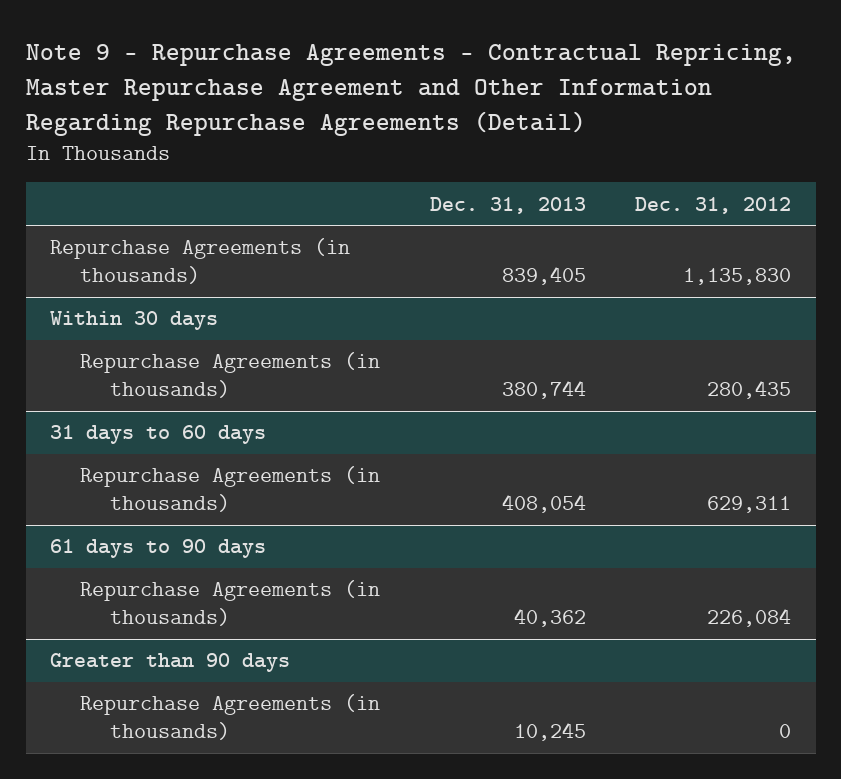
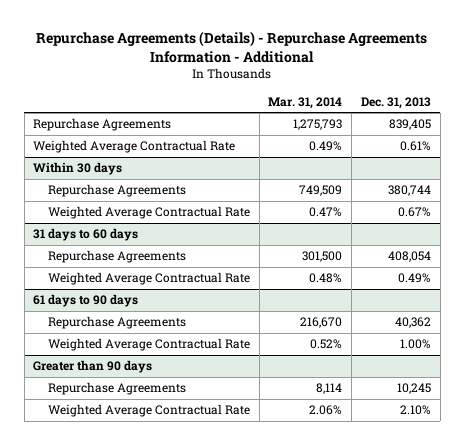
[25,44,796,136] Note 9 - Repurchase Agreements - Contractual Repricing, Master Repurchase Agreement and Other Information Regarding Repurchase Agreements (Detail) -> [36,31,428,63] Repurchase Agreements (Details) - Repurchase Agreements Information - Additional
[634,196,791,214] Dec. 31, 2012 -> none
none -> [268,96,343,109] Mar. 31, 2014
[50,238,351,284] Repurchase Agreements (in thousands) -> [33,118,172,132] Repurchase Agreements
none -> [33,140,236,154] Weighted Average Contractual Rate
[80,352,381,398] Repurchase Agreements (in thousands) -> [47,184,186,198] Repurchase Agreements
none -> [47,206,250,220] Weighted Average Contractual Rate
[80,466,381,512] Repurchase Agreements (in thousands) -> [47,250,186,264] Repurchase Agreements
none -> [47,272,250,286] Weighted Average Contractual Rate
[80,580,381,626] Repurchase Agreements (in thousands) -> [47,316,186,330] Repurchase Agreements
none -> [47,338,250,352] Weighted Average Contractual Rate
[80,694,381,740] Repurchase Agreements (in thousands) -> [47,382,186,396] Repurchase Agreements
none -> [47,404,250,418] Weighted Average Contractual Rate

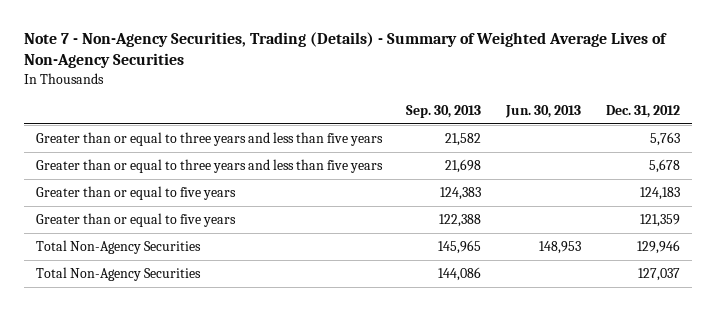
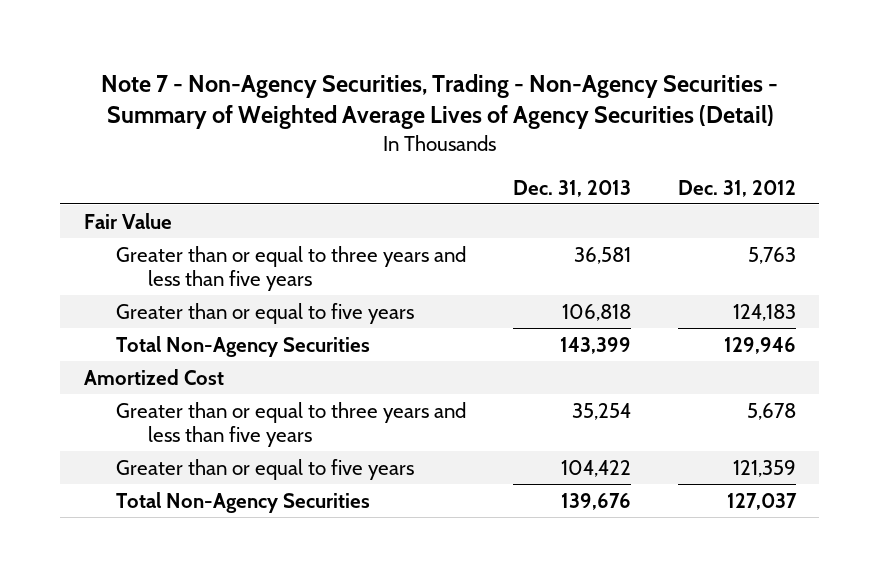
[23,32,667,69] Note 7 - Non-Agency Securities, Trading (Details) - Summary of Weighted Average Lives of Non-Agency Securities -> [100,73,778,130] Note 7 - Non-Agency Securities, Trading - Non-Agency Securities - Summary of Weighted Average Lives of Agency Securities (Detail)
[406,104,482,118] Sep. 30, 2013 -> none
[505,104,582,118] Jun. 30, 2013 -> none
none -> [512,179,631,197] Dec. 31, 2013
none -> [83,212,172,229] Fair Value
none -> [83,368,224,385] Amortized Cost
[35,158,383,173] Greater than or equal to three years and less than five years -> [115,401,466,447] Greater than or equal to three years and less than five years
[35,212,236,227] Greater than or equal to five years -> [115,458,414,480] Greater than or equal to five years

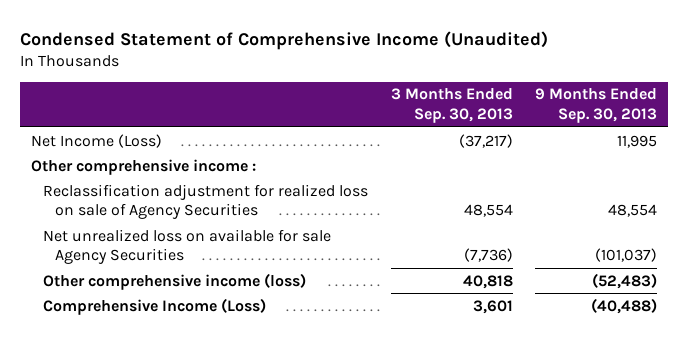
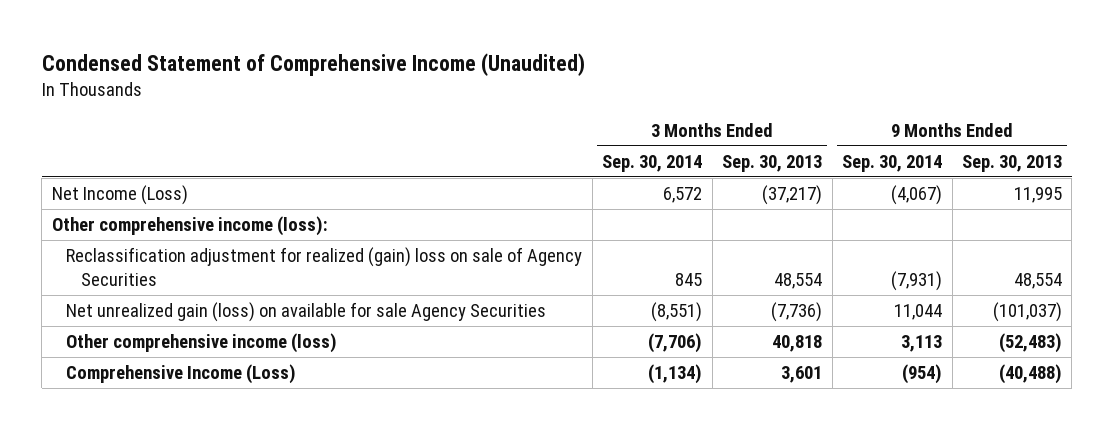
none -> [602,154,703,172] Sep. 30, 2014
none -> [842,154,943,172] Sep. 30, 2014
[31,158,257,175] Other comprehensive income : -> [51,216,328,237] Other comprehensive income (loss):
[43,183,369,220] Reclassification adjustment for realized loss on sale of Agency Securities -> [66,247,583,287] Reclassification adjustment for realized (gain) loss on sale of Agency Securities
[43,228,332,265] Net unrealized loss on available for sale Agency Securities -> [66,302,547,323] Net unrealized gain (loss) on available for sale Agency Securities

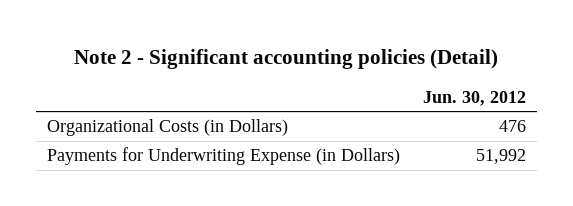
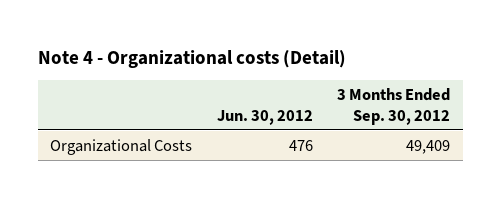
[74,49,499,70] Note 2 - Significant accounting policies (Detail) -> [38,49,347,68] Note 4 - Organizational costs (Detail)
none -> [337,88,451,125] 3 Months Ended Sep. 30, 2012
[47,147,401,166] Payments for Underwriting Expense (in Dollars) -> none
[47,119,289,137] Organizational Costs (in Dollars) -> [50,138,193,155] Organizational Costs

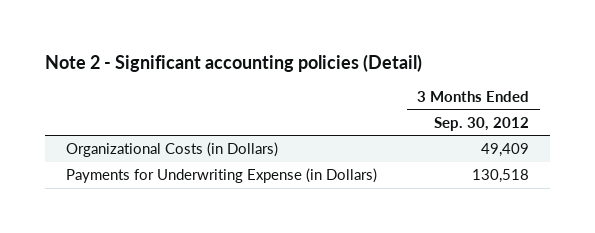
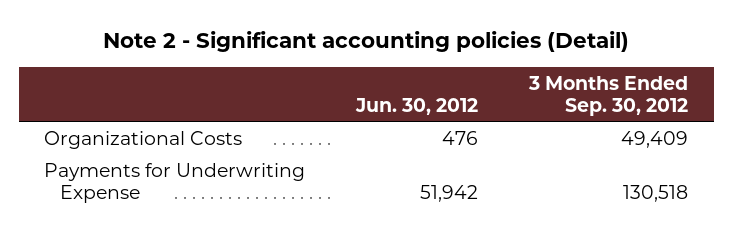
none -> [355,97,479,115] Jun. 30, 2012
[65,142,278,158] Organizational Costs (in Dollars) -> [44,130,243,149] Organizational Costs
[65,168,377,184] Payments for Underwriting Expense (in Dollars) -> [44,162,306,203] Payments for Underwriting Expense

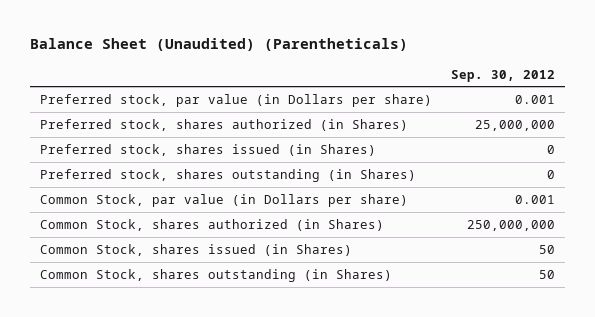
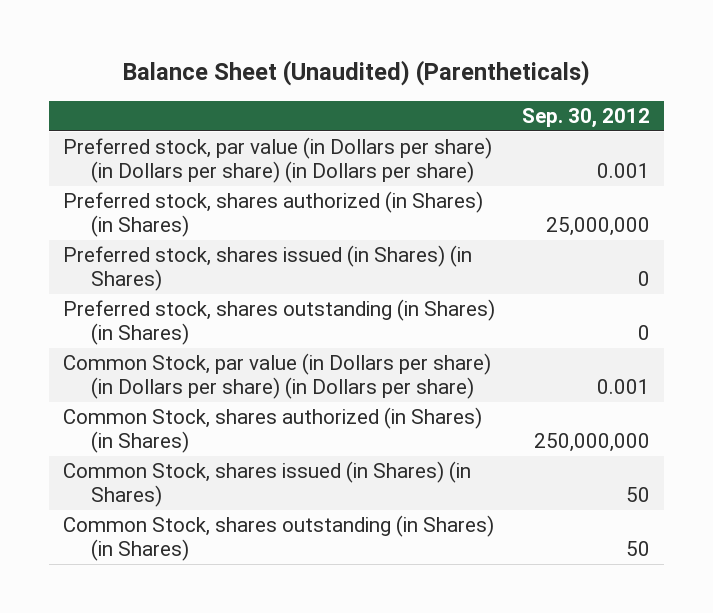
[39,93,432,107] Preferred stock, par value (in Dollars per share) -> [62,137,492,184] Preferred stock, par value (in Dollars per share) (in Dollars per share) (in Dollars per share)
[39,118,408,131] Preferred stock, shares authorized (in Shares) -> [62,191,483,238] Preferred stock, shares authorized (in Shares) (in Shares)
[39,143,376,156] Preferred stock, shares issued (in Shares) -> [62,245,472,292] Preferred stock, shares issued (in Shares) (in Shares)
[39,168,416,182] Preferred stock, shares outstanding (in Shares) -> [62,299,495,346] Preferred stock, shares outstanding (in Shares) (in Shares)
[39,193,408,207] Common Stock, par value (in Dollars per share) -> [62,353,491,400] Common Stock, par value (in Dollars per share) (in Dollars per share) (in Dollars per share)
[39,218,384,231] Common Stock, shares authorized (in Shares) -> [62,407,482,454] Common Stock, shares authorized (in Shares) (in Shares)
[39,243,352,256] Common Stock, shares issued (in Shares) -> [62,461,471,508] Common Stock, shares issued (in Shares) (in Shares)
[39,268,392,282] Common Stock, shares outstanding (in Shares) -> [62,515,494,562] Common Stock, shares outstanding (in Shares) (in Shares)

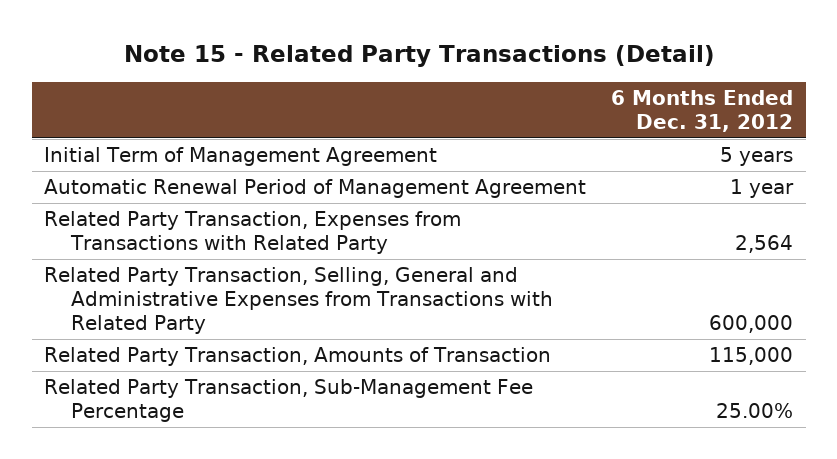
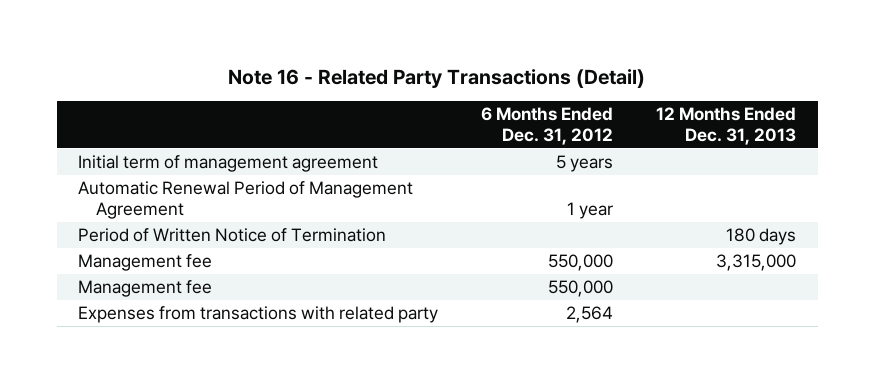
[123,45,715,68] Note 15 - Related Party Transactions (Detail) -> [228,68,646,88] Note 16 - Related Party Transactions (Detail)
none -> [656,106,797,146] 12 Months Ended Dec. 31, 2013
[44,147,438,167] Initial Term of Management Agreement -> [78,155,379,173] Initial term of management agreement
[44,267,554,334] Related Party Transaction, Selling, General and Administrative Expenses from Transactions with Related Party -> none
[44,347,552,367] Related Party Transaction, Amounts of Transaction -> none
[44,379,534,423] Related Party Transaction, Sub-Management Fee Percentage -> none
none -> [78,228,387,243] Period of Written Notice of Termination
none -> [78,254,213,272] Management fee
none -> [78,280,213,298] Management fee
[44,211,462,255] Related Party Transaction, Expenses from Transactions with Related Party -> [78,306,439,324] Expenses from transactions with related party

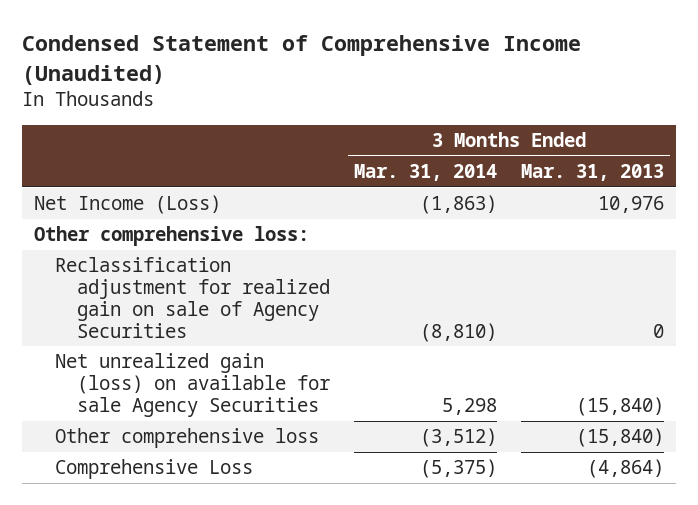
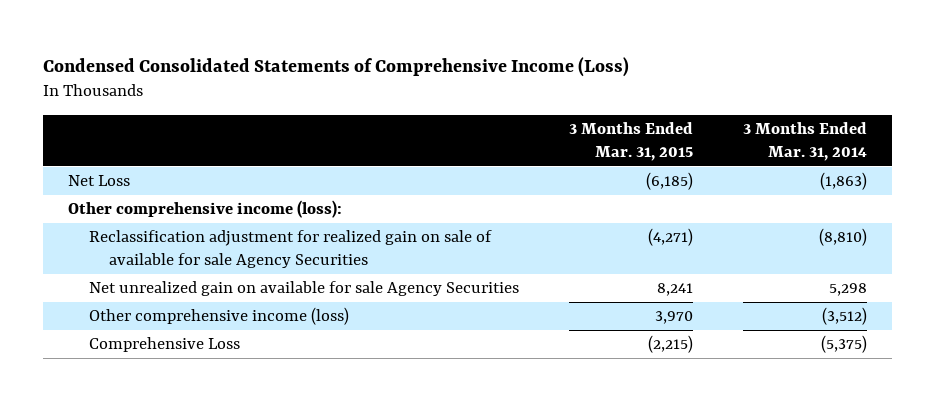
[22,35,582,85] Condensed Statement of Comprehensive Income (Unaudited) -> [43,56,630,77] Condensed Consolidated Statements of Comprehensive Income (Loss)
[520,164,664,182] Mar. 31, 2013 -> none
none -> [568,121,693,161] 3 Months Ended Mar. 31, 2015
[34,195,222,215] Net Income (Loss) -> [68,175,131,187] Net Loss
[34,226,310,247] Other comprehensive loss: -> [68,200,343,219] Other comprehensive income (loss):
[55,257,330,338] Reclassification adjustment for realized gain on sale of Agency Securities -> [88,230,492,269] Reclassification adjustment for realized gain on sale of available for sale Agency Securities
[55,353,330,417] Net unrealized gain (loss) on available for sale Agency Securities -> [88,281,519,297] Net unrealized gain on available for sale Agency Securities
[55,428,320,449] Other comprehensive loss -> [88,307,349,326] Other comprehensive income (loss)

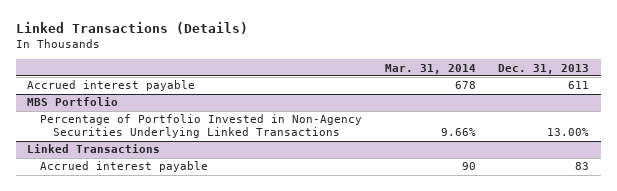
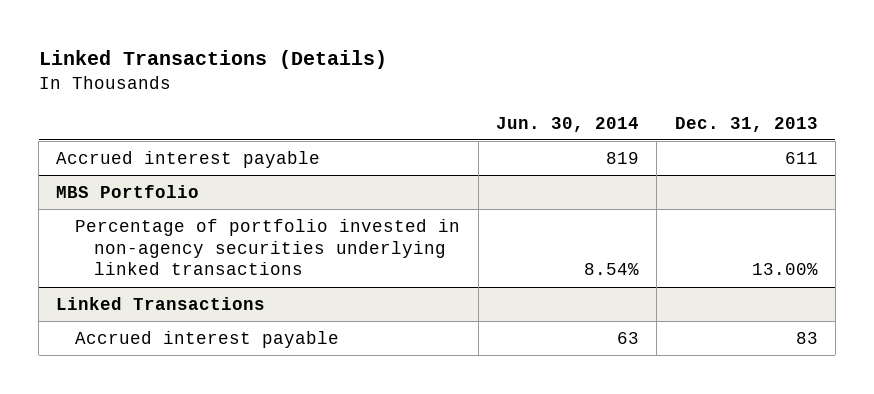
[384,63,476,74] Mar. 31, 2014 -> none
none -> [495,116,639,132] Jun. 30, 2014
[40,114,363,139] Percentage of Portfolio Invested in Non-Agency Securities Underlying Linked Transactions -> [75,218,461,276] Percentage of portfolio invested in non-agency securities underlying linked transactions

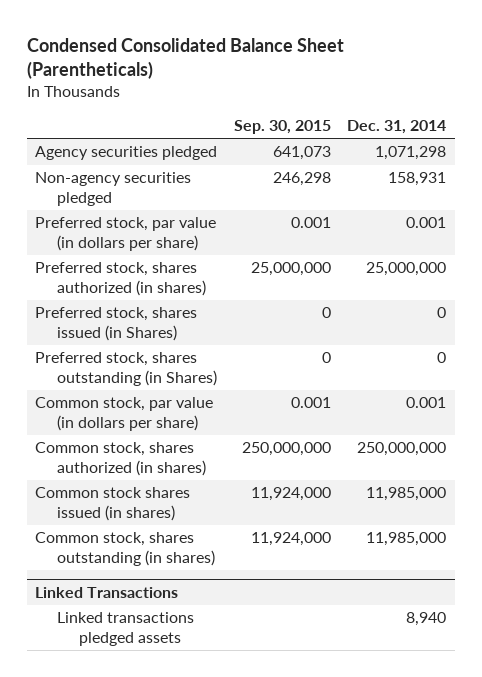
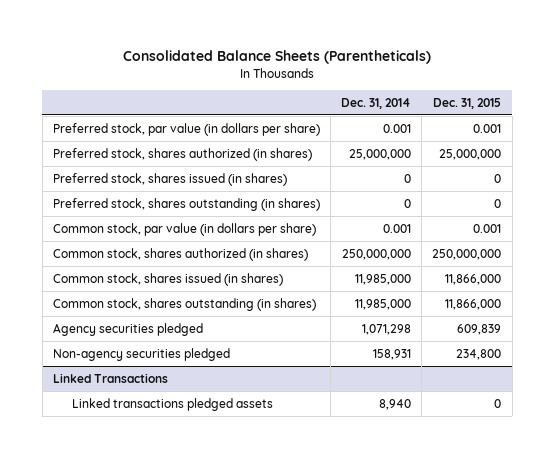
[27,37,345,79] Condensed Consolidated Balance Sheet (Parentheticals) -> [123,50,432,65] Consolidated Balance Sheets (Parentheticals)
[233,120,331,135] Sep. 30, 2015 -> none
none -> [433,97,502,109] Dec. 31, 2015
[35,307,198,341] Preferred stock, shares issued (in Shares) -> [53,172,288,186] Preferred stock, shares issued (in shares)
[35,352,217,386] Preferred stock, shares outstanding (in Shares) -> [53,197,321,211] Preferred stock, shares outstanding (in shares)
[35,487,191,521] Common stock shares issued (in shares) -> [53,272,284,286] Common stock, shares issued (in shares)
[35,146,218,161] Agency securities pledged -> [53,322,204,336] Agency securities pledged
[35,172,192,206] Non-agency securities pledged -> [53,347,231,361] Non-agency securities pledged

